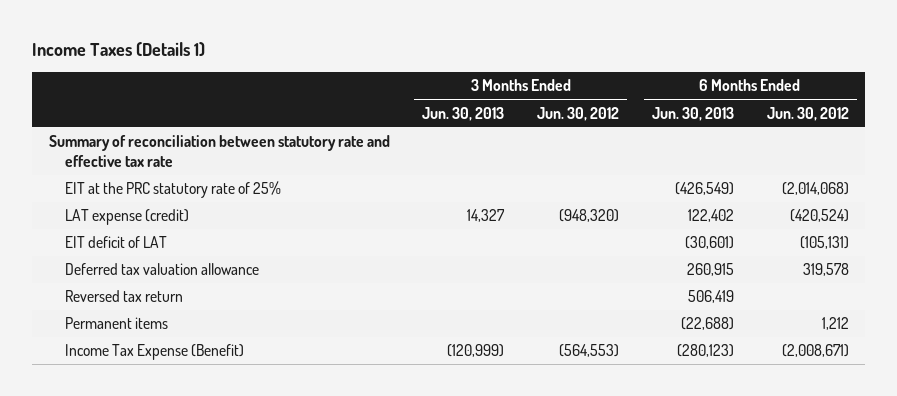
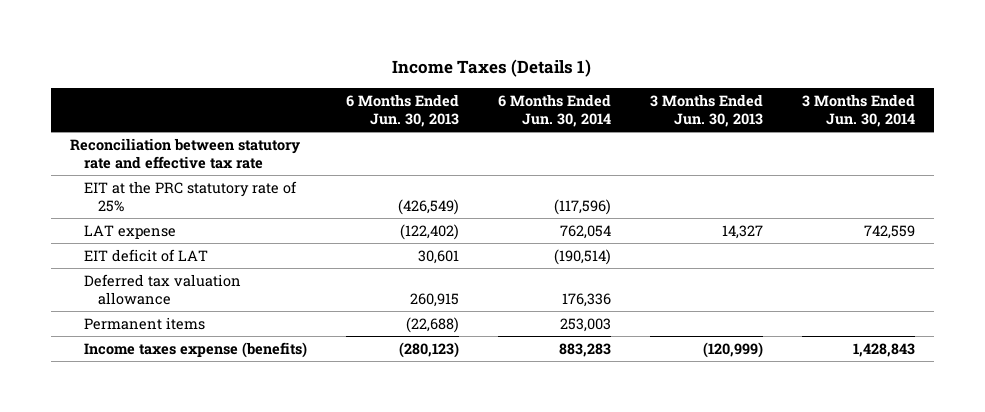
[537,106,620,121] Jun. 30, 2012 -> none
[766,106,849,121] Jun. 30, 2012 -> none
none -> [497,93,611,127] 6 Months Ended Jun. 30, 2014
none -> [801,93,915,127] 3 Months Ended Jun. 30, 2014
[48,135,390,167] Summary of reconciliation between statutory rate and effective tax rate -> [69,138,300,170] Reconciliation between statutory rate and effective tax rate
[65,209,190,226] LAT expense (credit) -> [83,225,176,240] LAT expense
[688,209,735,223] 122,402 -> [399,224,459,241] (122,402)
[685,236,735,250] (30,601) -> [417,250,459,265] 30,601
[65,290,184,303] Reversed tax return -> none
[65,344,245,361] Income Tax Expense (Benefit) -> [83,342,307,359] Income taxes expense (benefits)

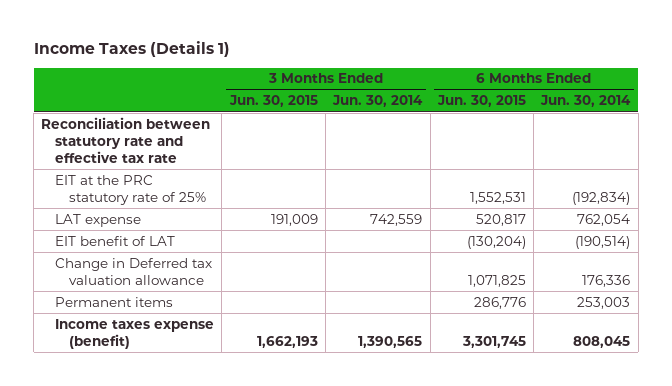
[345,93,459,127] 6 Months Ended Jun. 30, 2013 -> none
[649,93,763,127] 3 Months Ended Jun. 30, 2013 -> none
none -> [228,95,318,108] Jun. 30, 2015
none -> [436,95,526,108] Jun. 30, 2015
[553,199,611,216] (117,596) -> [572,191,631,205] (192,834)
[83,249,208,263] EIT deficit of LAT -> [54,235,175,246] EIT benefit of LAT
[83,274,241,306] Deferred tax valuation allowance -> [54,257,212,285] Change in Deferred tax valuation allowance
[83,342,307,359] Income taxes expense (benefits) -> [54,318,214,349] Income taxes expense (benefit)
[558,343,611,358] 883,283 -> [573,335,631,348] 808,045
[852,343,915,358] 1,428,843 -> [358,335,423,348] 1,390,565

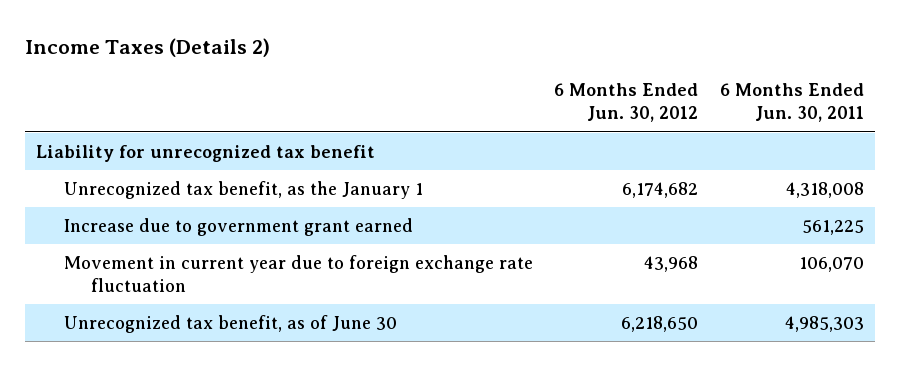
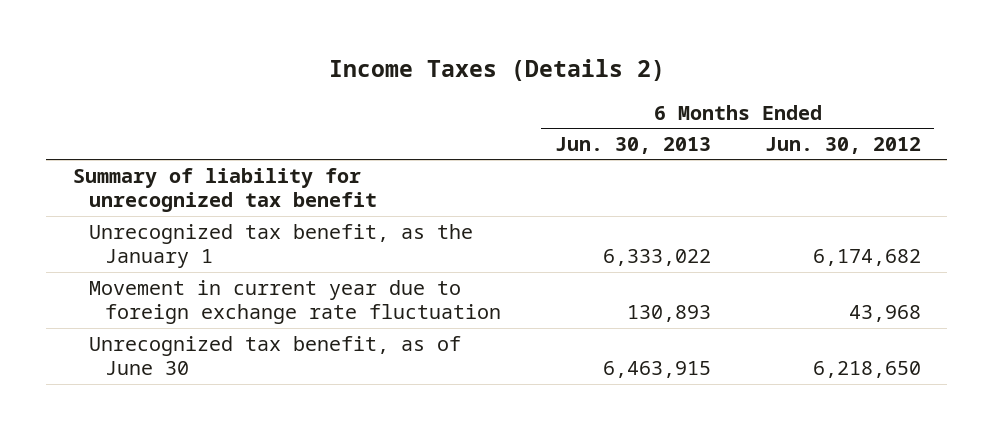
[720,83,865,123] 6 Months Ended Jun. 30, 2011 -> none
none -> [554,137,711,155] Jun. 30, 2013
[36,144,376,162] Liability for unrecognized tax benefit -> [73,167,378,213] Summary of liability for unrecognized tax benefit
[63,217,413,236] Increase due to government grant earned -> none

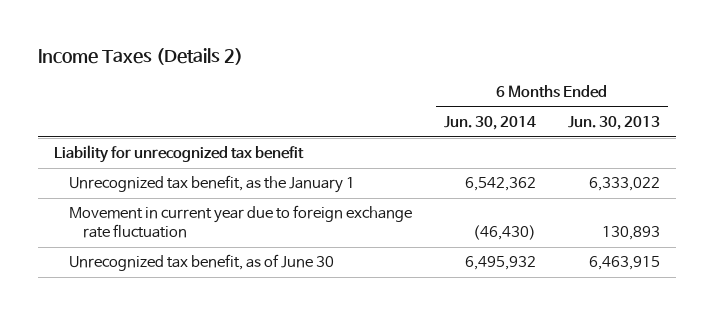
[764,137,921,155] Jun. 30, 2012 -> none
none -> [443,116,536,131] Jun. 30, 2014
[73,167,378,213] Summary of liability for unrecognized tax benefit -> [54,145,305,164] Liability for unrecognized tax benefit

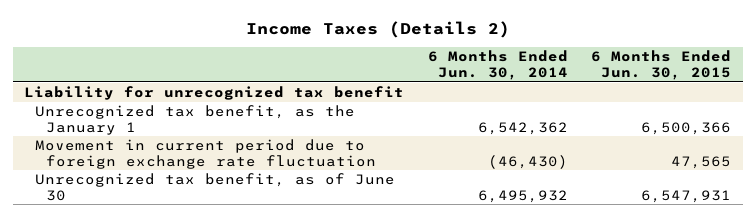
[568,116,661,131] Jun. 30, 2013 -> none
none -> [591,50,732,80] 6 Months Ended Jun. 30, 2015
[68,205,412,239] Movement in current year due to foreign exchange rate fluctuation -> [35,139,376,169] Movement in current period due to foreign exchange rate fluctuation

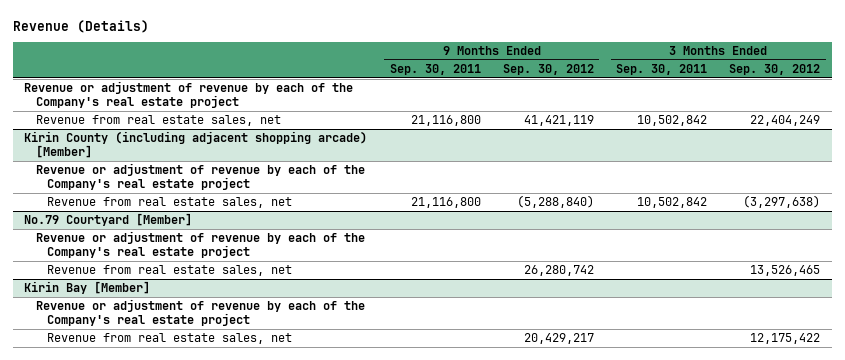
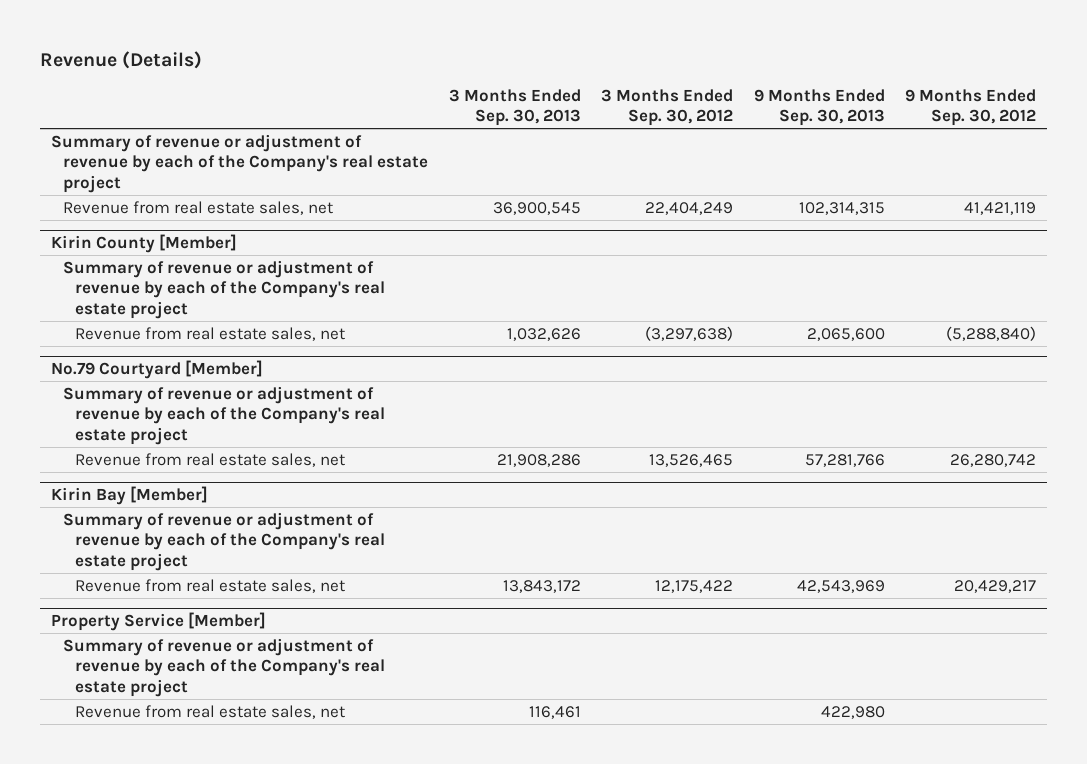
[389,64,481,76] Sep. 30, 2011 -> none
[616,64,708,76] Sep. 30, 2011 -> none
none -> [448,88,581,127] 3 Months Ended Sep. 30, 2013
none -> [753,88,885,127] 9 Months Ended Sep. 30, 2013
[24,81,354,109] Revenue or adjustment of revenue by each of the Company's real estate project -> [50,133,428,193] Summary of revenue or adjustment of revenue by each of the Company's real estate project
[24,131,368,159] Kirin County (including adjacent shopping arcade) [Member] -> none
none -> [50,233,237,253] Kirin County [Member]
[35,163,365,191] Revenue or adjustment of revenue by each of the Company's real estate project -> [62,259,386,319] Summary of revenue or adjustment of revenue by each of the Company's real estate project
[35,231,365,259] Revenue or adjustment of revenue by each of the Company's real estate project -> [62,385,386,445] Summary of revenue or adjustment of revenue by each of the Company's real estate project
[35,299,365,327] Revenue or adjustment of revenue by each of the Company's real estate project -> [62,511,386,571] Summary of revenue or adjustment of revenue by each of the Company's real estate project
none -> [50,611,266,631] Property Service [Member]
none -> [62,637,386,697] Summary of revenue or adjustment of revenue by each of the Company's real estate project
none -> [75,704,346,719] Revenue from real estate sales, net

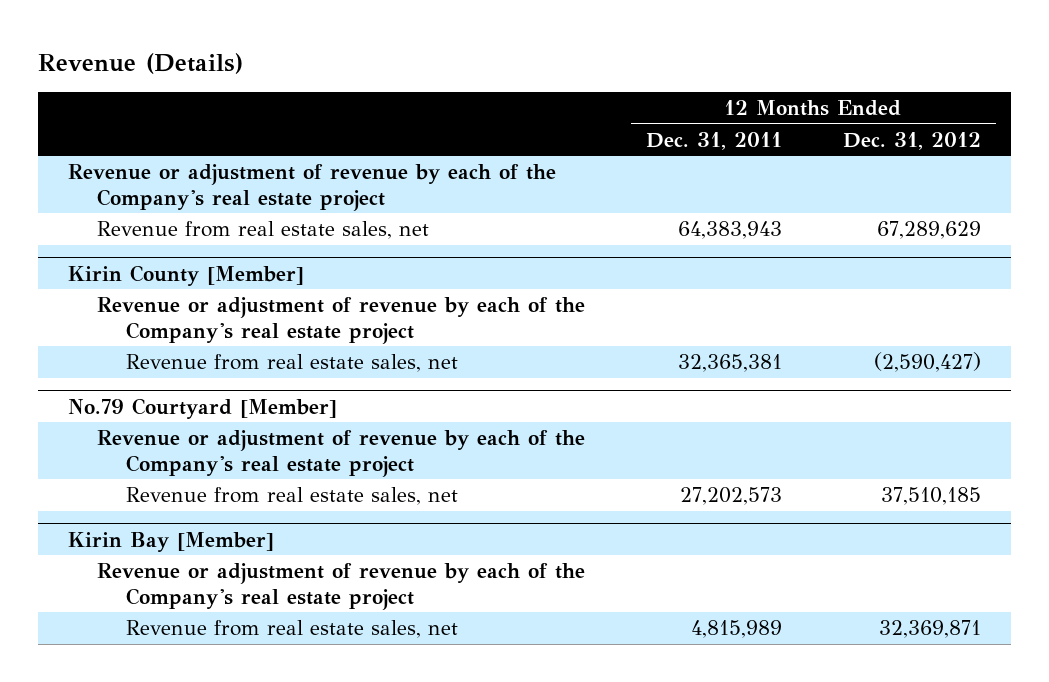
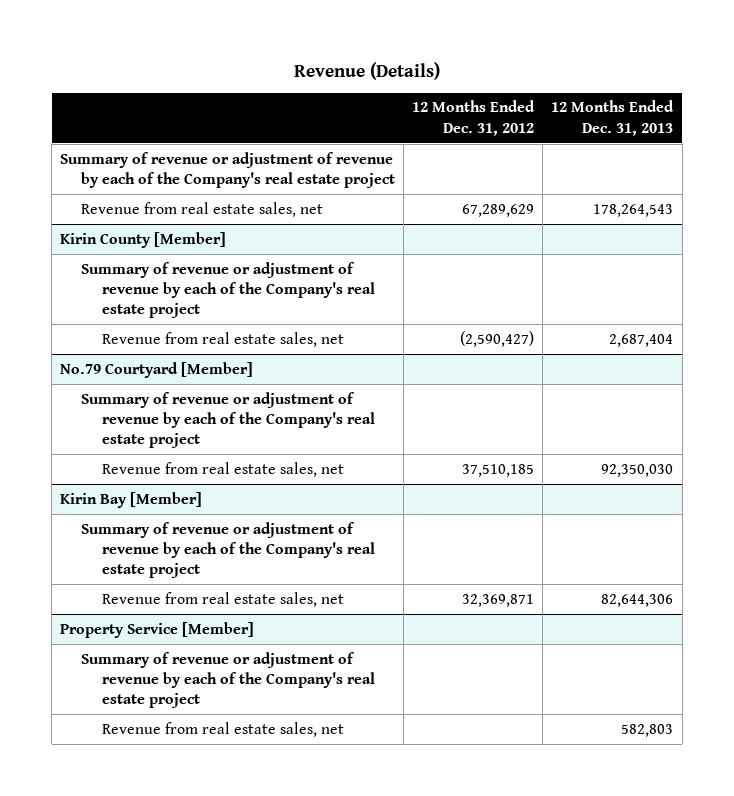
[646,131,783,150] Dec. 31, 2011 -> none
none -> [551,100,675,136] 12 Months Ended Dec. 31, 2013
[68,164,557,211] Revenue or adjustment of revenue by each of the Company's real estate project -> [60,151,396,189] Summary of revenue or adjustment of revenue by each of the Company's real estate project
[97,297,586,344] Revenue or adjustment of revenue by each of the Company's real estate project -> [81,261,375,319] Summary of revenue or adjustment of revenue by each of the Company's real estate project
[97,430,586,477] Revenue or adjustment of revenue by each of the Company's real estate project -> [81,391,375,449] Summary of revenue or adjustment of revenue by each of the Company's real estate project
[97,563,586,610] Revenue or adjustment of revenue by each of the Company's real estate project -> [81,521,375,579] Summary of revenue or adjustment of revenue by each of the Company's real estate project
none -> [60,621,255,638] Property Service [Member]
none -> [81,651,375,709] Summary of revenue or adjustment of revenue by each of the Company's real estate project
none -> [101,721,344,737] Revenue from real estate sales, net

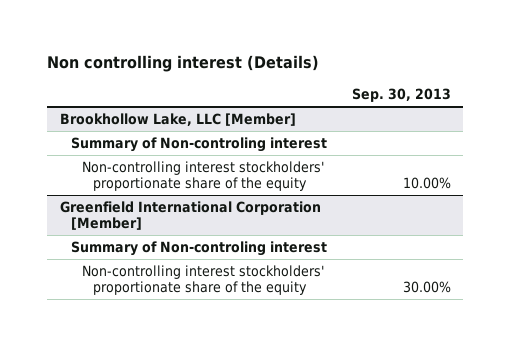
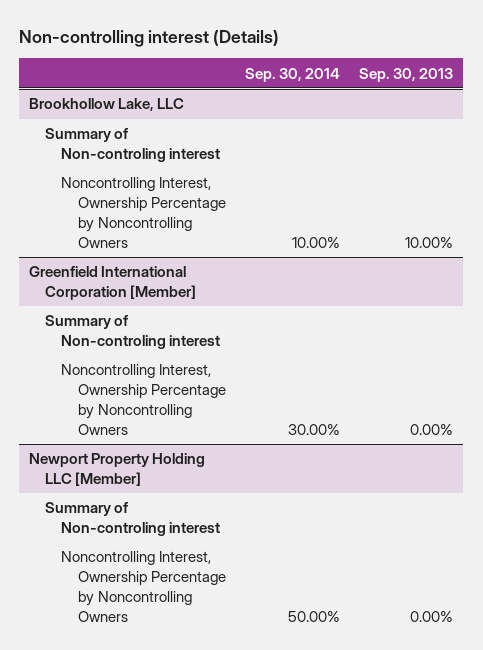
[47,55,320,73] Non controlling interest (Details) -> [19,30,280,48] Non-controlling interest (Details)
none -> [245,67,341,82] Sep. 30, 2014
[59,113,296,127] Brookhollow Lake, LLC [Member] -> [29,98,185,112] Brookhollow Lake, LLC
[82,161,325,192] Non-controlling interest stockholders' proportionate share of the equity -> [61,177,226,248] Noncontrolling Interest, Ownership Percentage by Noncontrolling Owners
[82,265,325,296] Non-controlling interest stockholders' proportionate share of the equity -> none
none -> [61,364,226,435] Noncontrolling Interest, Ownership Percentage by Noncontrolling Owners
none -> [29,453,206,487] Newport Property Holding LLC [Member]
none -> [45,502,221,537] Summary of Non-controling interest
none -> [61,551,226,622] Noncontrolling Interest, Ownership Percentage by Noncontrolling Owners

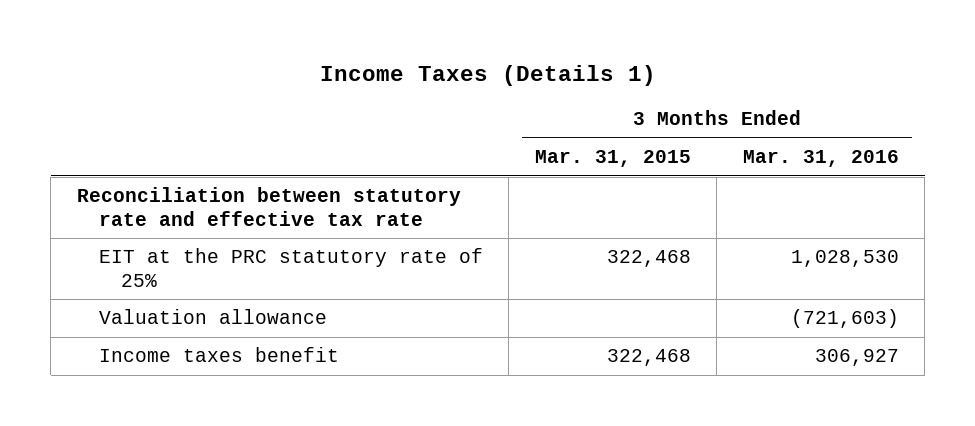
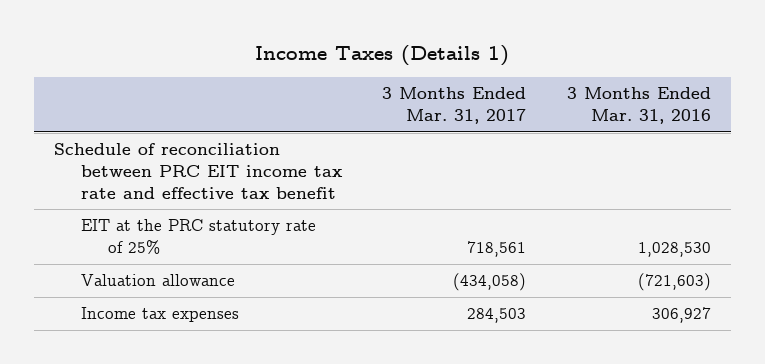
[534,150,691,168] Mar. 31, 2015 -> none
none -> [382,87,527,125] 3 Months Ended Mar. 31, 2017
[76,187,461,226] Reconciliation between statutory rate and effective tax rate -> [53,143,343,199] Schedule of reconciliation between PRC EIT income tax rate and effective tax benefit
[98,347,339,363] Income taxes benefit -> [80,307,239,323] Income tax expenses

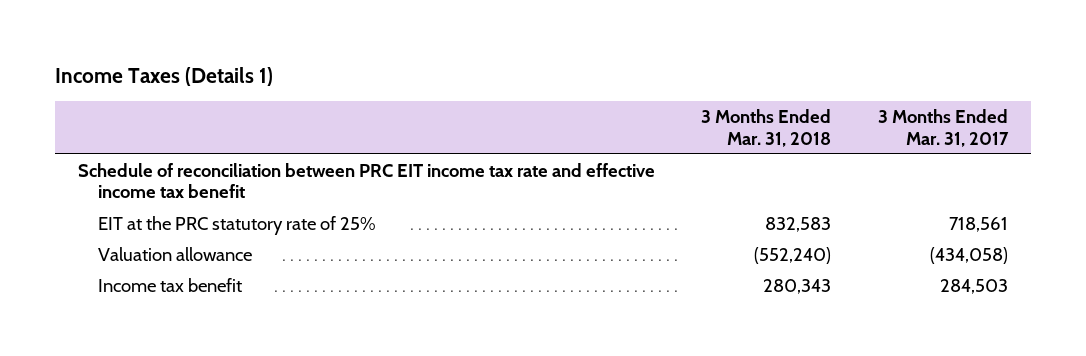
[566,87,711,125] 3 Months Ended Mar. 31, 2016 -> none
none -> [701,109,832,147] 3 Months Ended Mar. 31, 2018
[53,143,343,199] Schedule of reconciliation between PRC EIT income tax rate and effective tax benefit -> [77,163,655,199] Schedule of reconciliation between PRC EIT income tax rate and effective income tax benefit
[80,307,239,323] Income tax expenses -> [97,278,242,293] Income tax benefit

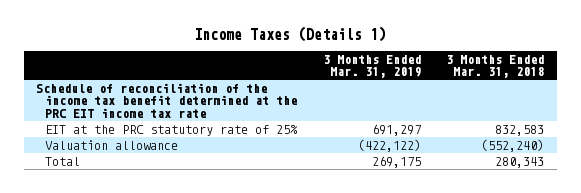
[878,109,1010,147] 3 Months Ended Mar. 31, 2017 -> none
none -> [322,54,421,79] 3 Months Ended Mar. 31, 2019
[77,163,655,199] Schedule of reconciliation between PRC EIT income tax rate and effective income tax benefit -> [36,82,298,118] Schedule of reconciliation of the income tax benefit determined at the PRC EIT income tax rate
[97,278,242,293] Income tax benefit -> [45,156,81,166] Total

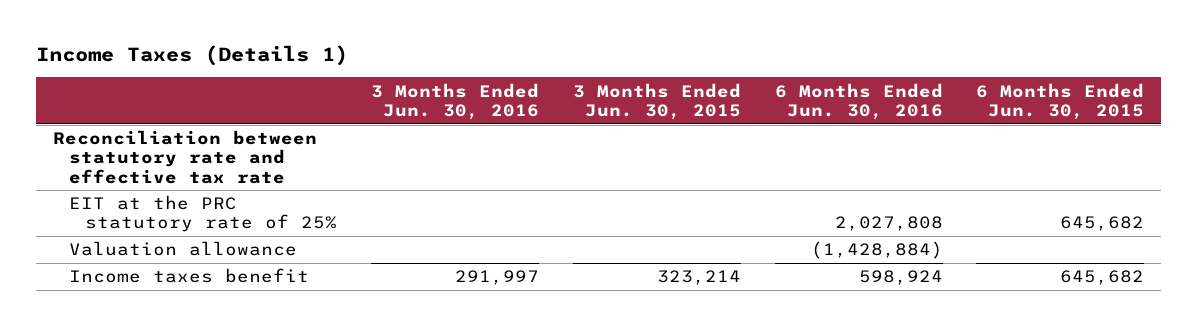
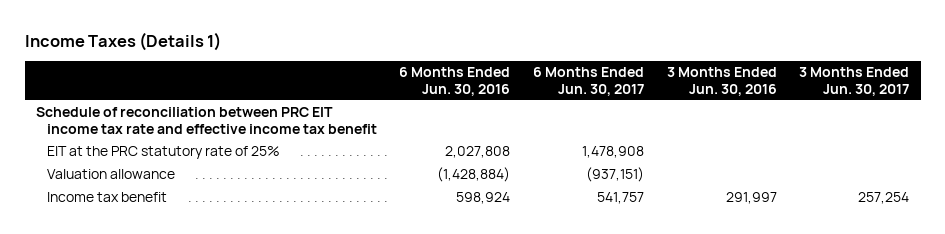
[572,82,741,120] 3 Months Ended Jun. 30, 2015 -> none
[976,82,1145,120] 6 Months Ended Jun. 30, 2015 -> none
none -> [532,67,644,96] 6 Months Ended Jun. 30, 2017
none -> [799,67,910,96] 3 Months Ended Jun. 30, 2017
[52,130,317,184] Reconciliation between statutory rate and effective tax rate -> [36,107,377,134] Schedule of reconciliation between PRC EIT income tax rate and effective income tax benefit
[69,268,310,284] Income taxes benefit -> [46,192,167,203] Income tax benefit

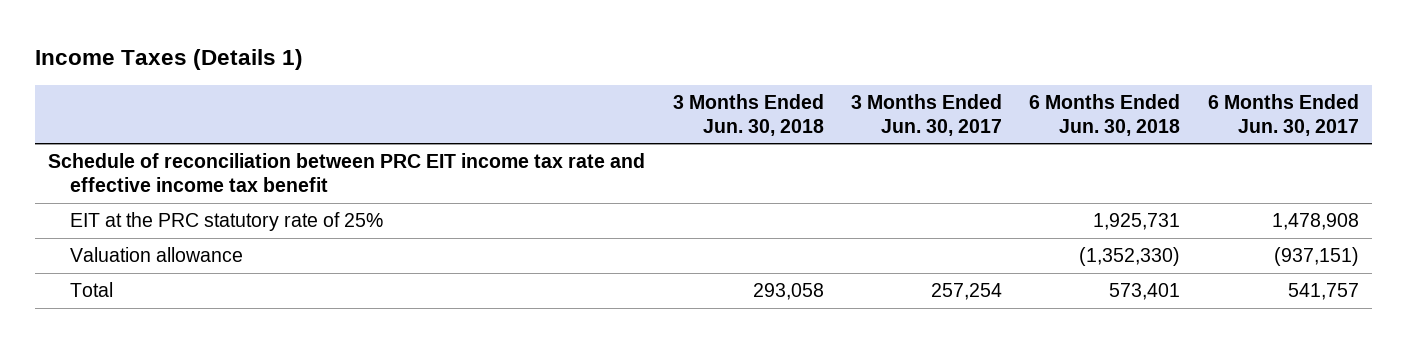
[399,67,511,96] 6 Months Ended Jun. 30, 2016 -> none
[666,67,777,96] 3 Months Ended Jun. 30, 2016 -> none
none -> [672,93,824,136] 3 Months Ended Jun. 30, 2018
none -> [1029,93,1181,136] 6 Months Ended Jun. 30, 2018
[46,192,167,203] Income tax benefit -> [69,282,113,298] Total

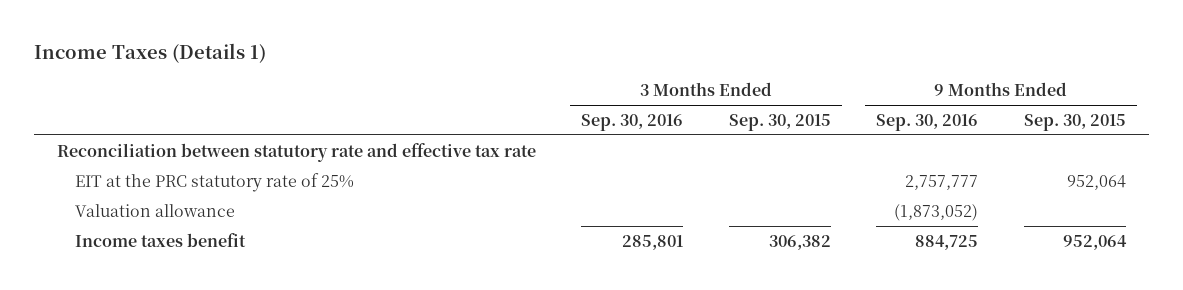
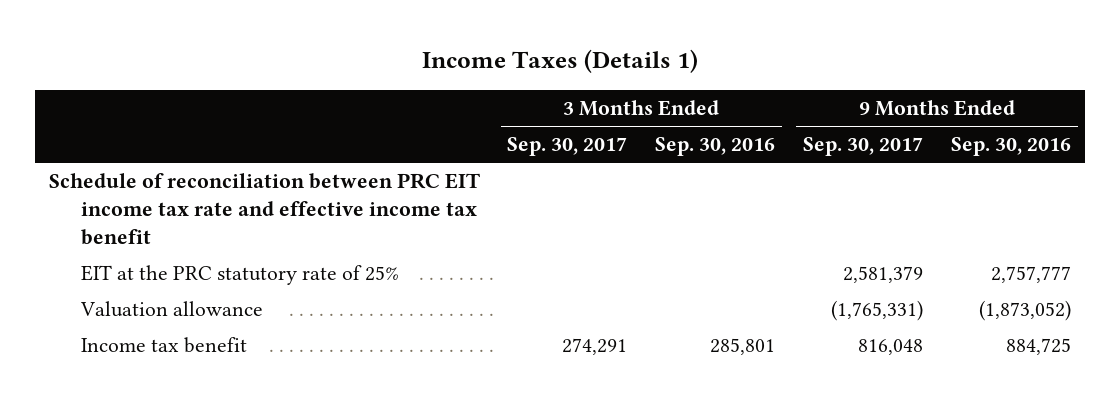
[728,113,831,131] Sep. 30, 2015 -> none
[1023,113,1126,131] Sep. 30, 2015 -> none
none -> [507,137,628,157] Sep. 30, 2017
none -> [803,137,924,157] Sep. 30, 2017
[56,142,536,162] Reconciliation between statutory rate and effective tax rate -> [48,173,480,245] Schedule of reconciliation between PRC EIT income tax rate and effective income tax benefit
[74,232,246,247] Income taxes benefit -> [81,337,248,354] Income tax benefit

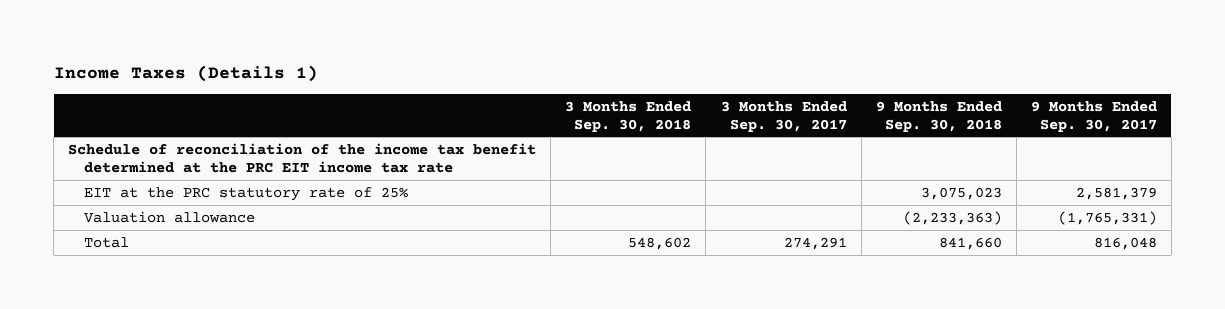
[655,137,776,157] Sep. 30, 2016 -> none
[950,137,1071,157] Sep. 30, 2016 -> none
none -> [565,100,692,132] 3 Months Ended Sep. 30, 2018
none -> [875,100,1002,132] 9 Months Ended Sep. 30, 2018
[48,173,480,245] Schedule of reconciliation between PRC EIT income tax rate and effective income tax benefit -> [68,143,537,174] Schedule of reconciliation of the income tax benefit determined at the PRC EIT income tax rate
[81,337,248,354] Income tax benefit -> [83,237,129,249] Total

